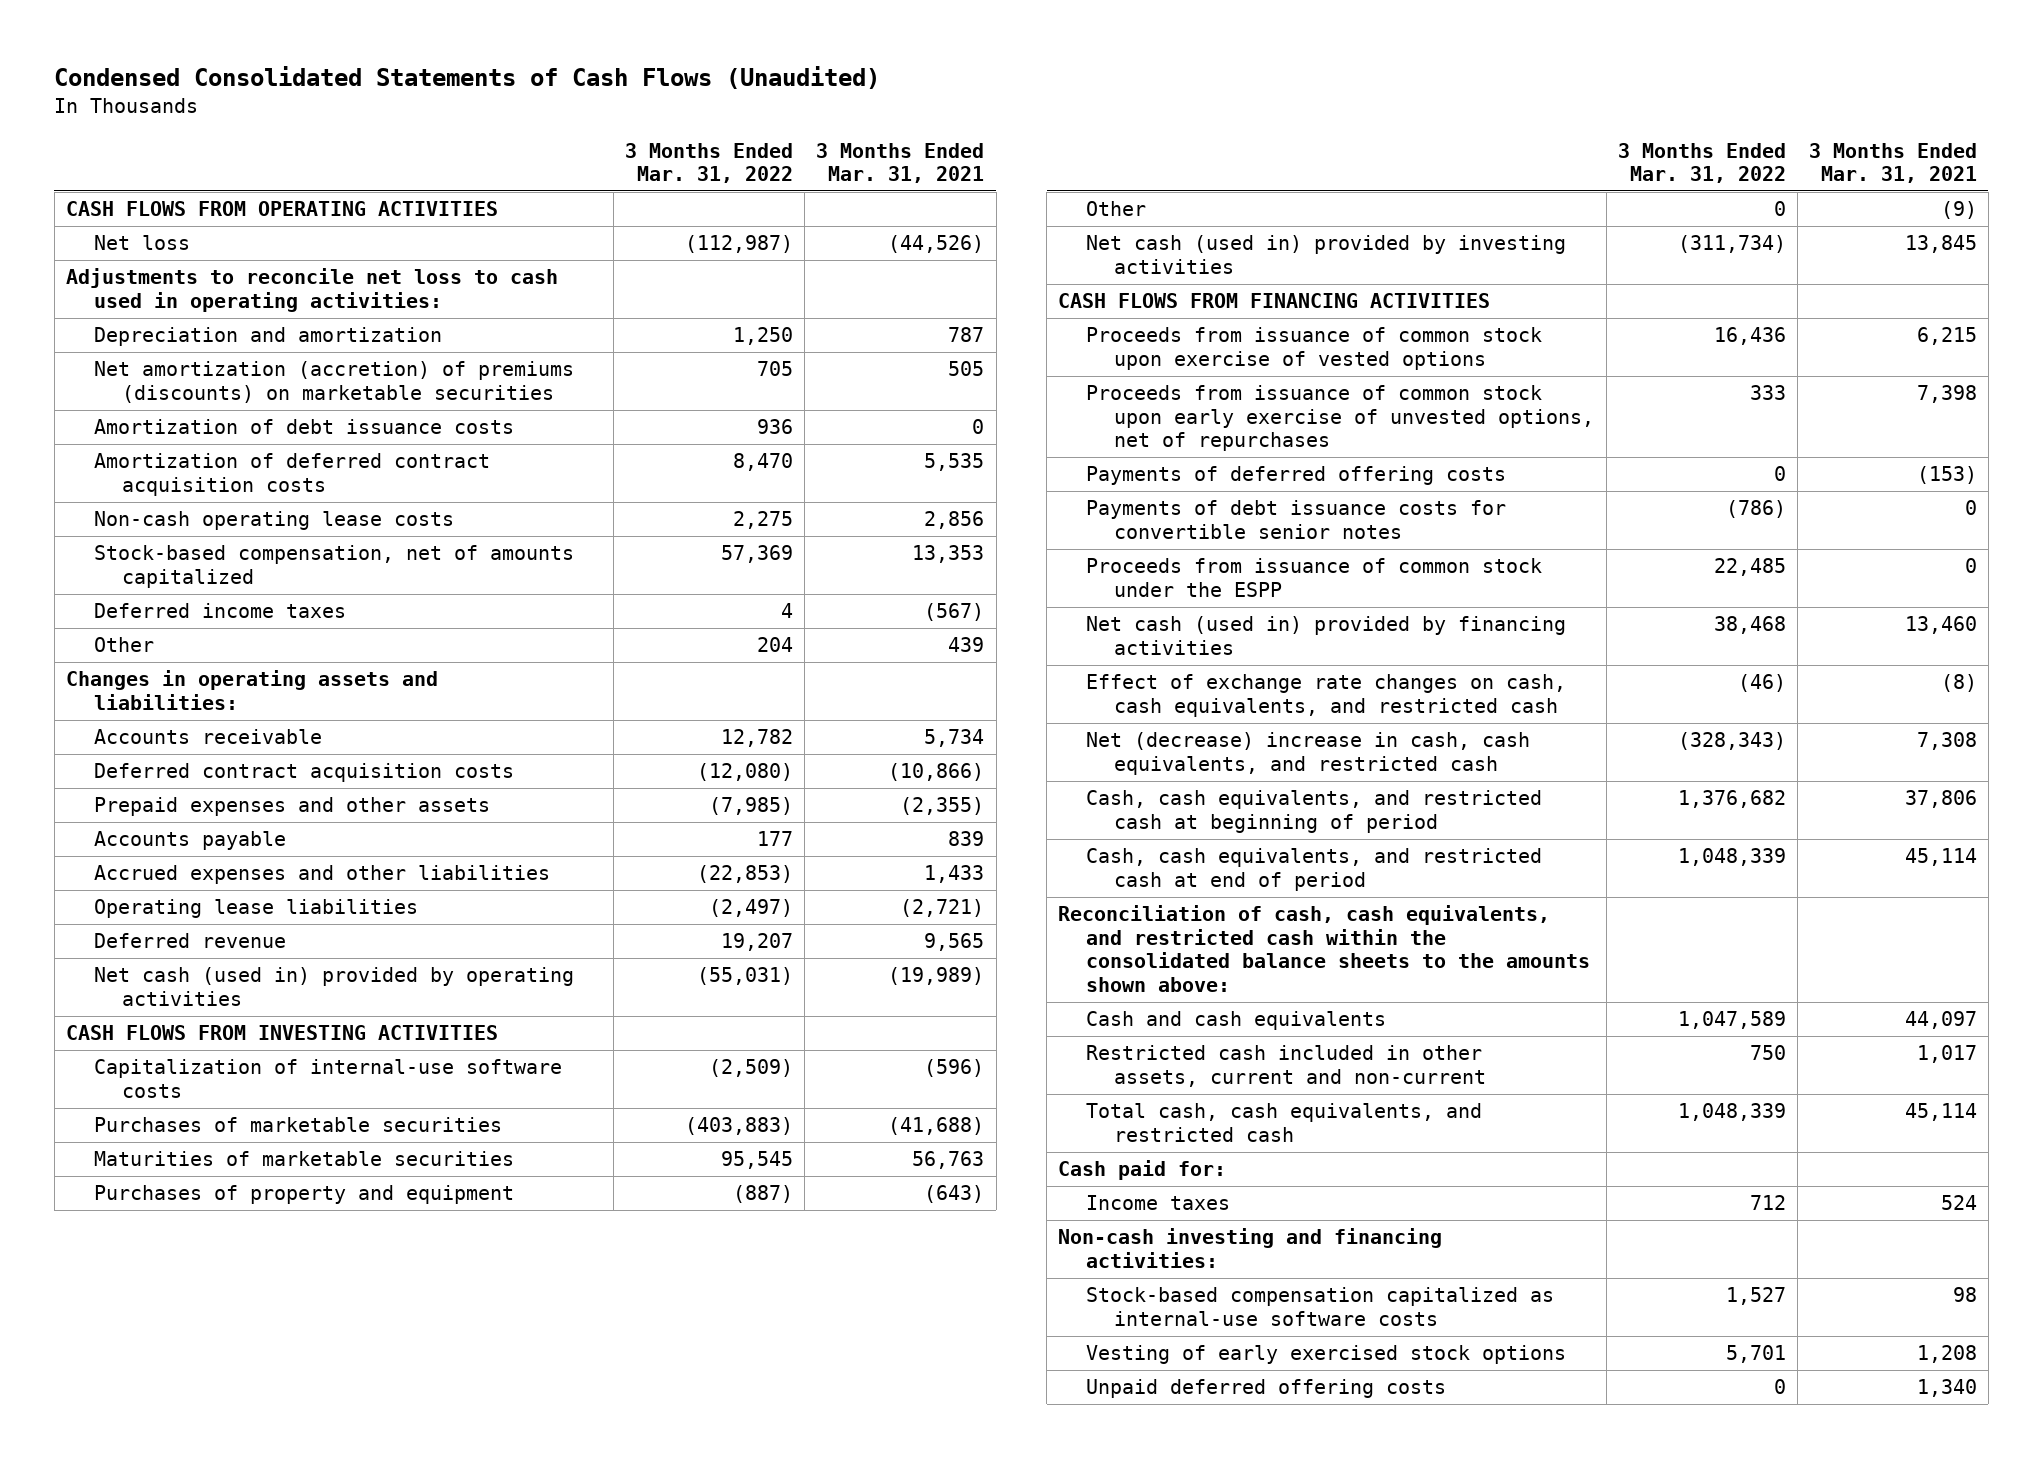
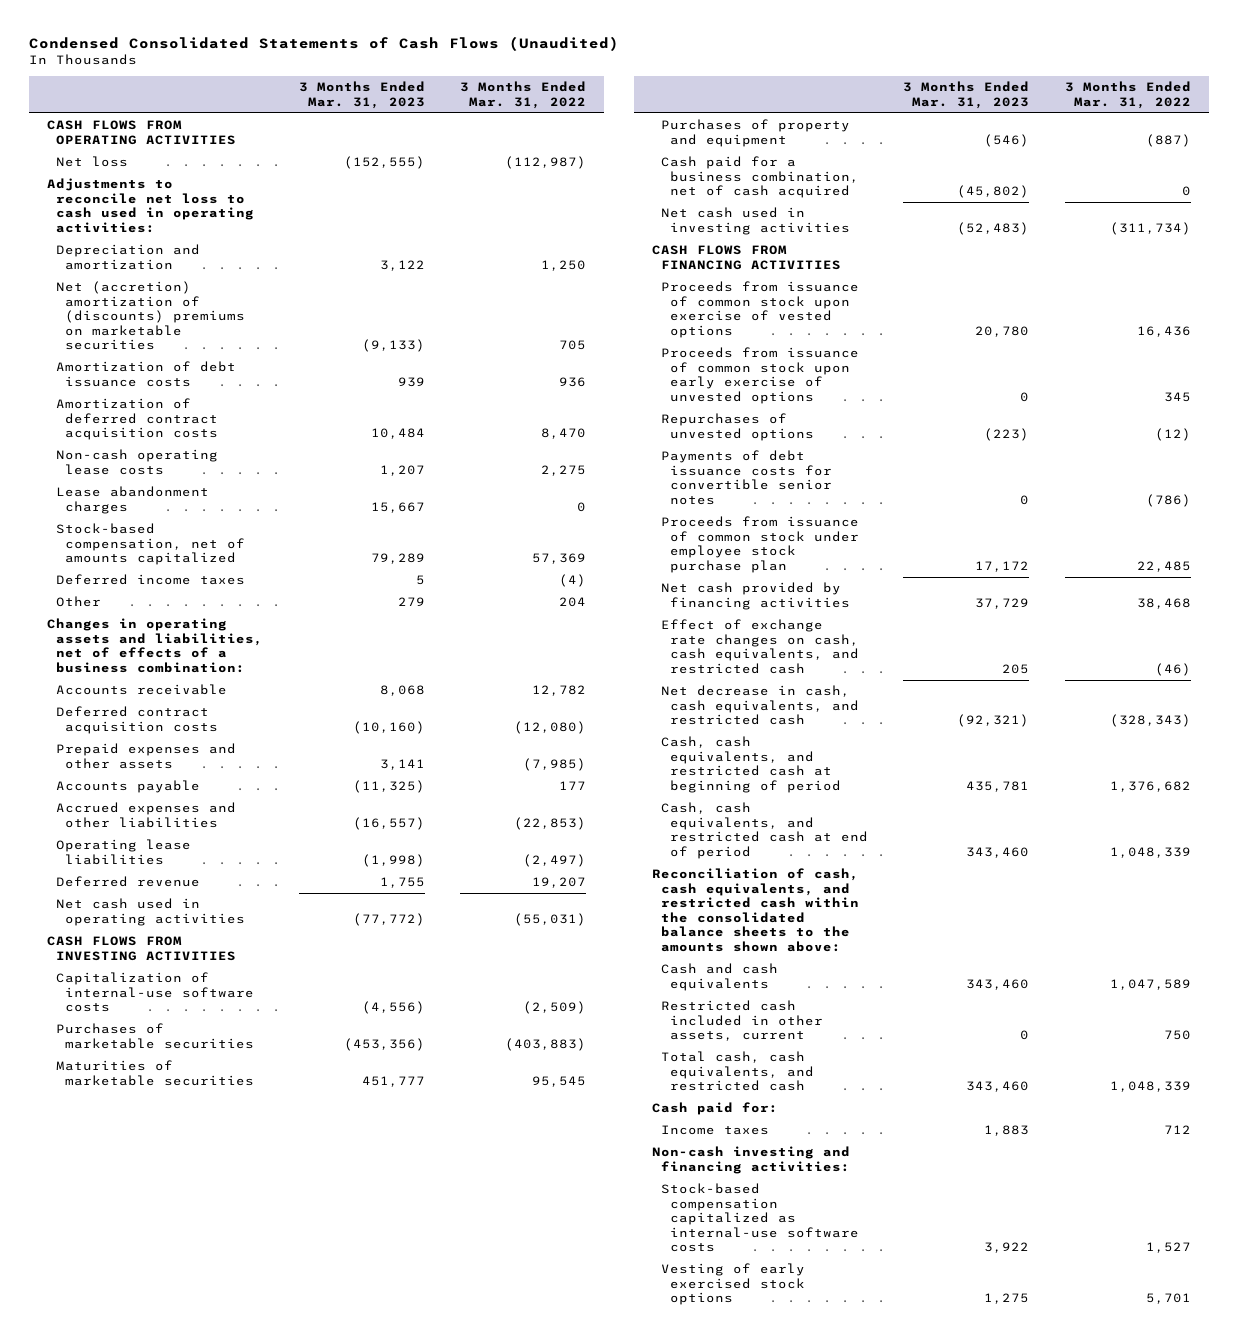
[816,142,985,184] 3 Months Ended Mar. 31, 2021 -> none
none -> [298,81,425,109] 3 Months Ended Mar. 31, 2023
[94,361,575,403] Net amortization (accretion) of premiums (discounts) on marketable securities -> [56,281,245,351] Net (accretion) amortization of (discounts) premiums on marketable securities
none -> [56,486,210,514] Lease abandonment charges
[781,603,794,619] 4 -> [559,574,587,588] (4)
[65,670,438,710] Changes in operating assets and liabilities: -> [47,618,264,673] Changes in operating assets and liabilities, net of effects of a business combination:
[94,967,575,1006] Net cash (used in) provided by operating activities -> [56,898,245,926] Net cash used in operating activities
[1086,201,1147,217] Other -> none
none -> [660,156,859,199] Cash paid for a business combination, net of cash acquired
[1086,235,1567,274] Net cash (used in) provided by investing activities -> [660,207,850,235] Net cash used in investing activities
[1086,466,1507,486] Payments of deferred offering costs -> none
[1086,385,1595,452] Proceeds from issuance of common stock upon early exercise of unvested options, net of repurchases -> [660,347,859,404] Proceeds from issuance of common stock upon early exercise of unvested options
[1749,385,1786,401] 333 -> [1164,391,1192,402] 345
none -> [660,413,814,441] Repurchases of unvested options
[1086,558,1543,597] Proceeds from issuance of common stock under the ESPP -> [660,516,859,573] Proceeds from issuance of common stock under employee stock purchase plan
[1086,616,1567,655] Net cash (used in) provided by financing activities -> [660,582,850,610] Net cash provided by financing activities
[1086,732,1531,775] Net (decrease) increase in cash, cash equivalents, and restricted cash -> [660,685,859,726] Net decrease in cash, cash equivalents, and restricted cash
[1086,1045,1487,1087] Restricted cash included in other assets, current and non-current -> [660,1000,823,1042] Restricted cash included in other assets, current
[1086,1379,1447,1399] Unpaid deferred offering costs -> none

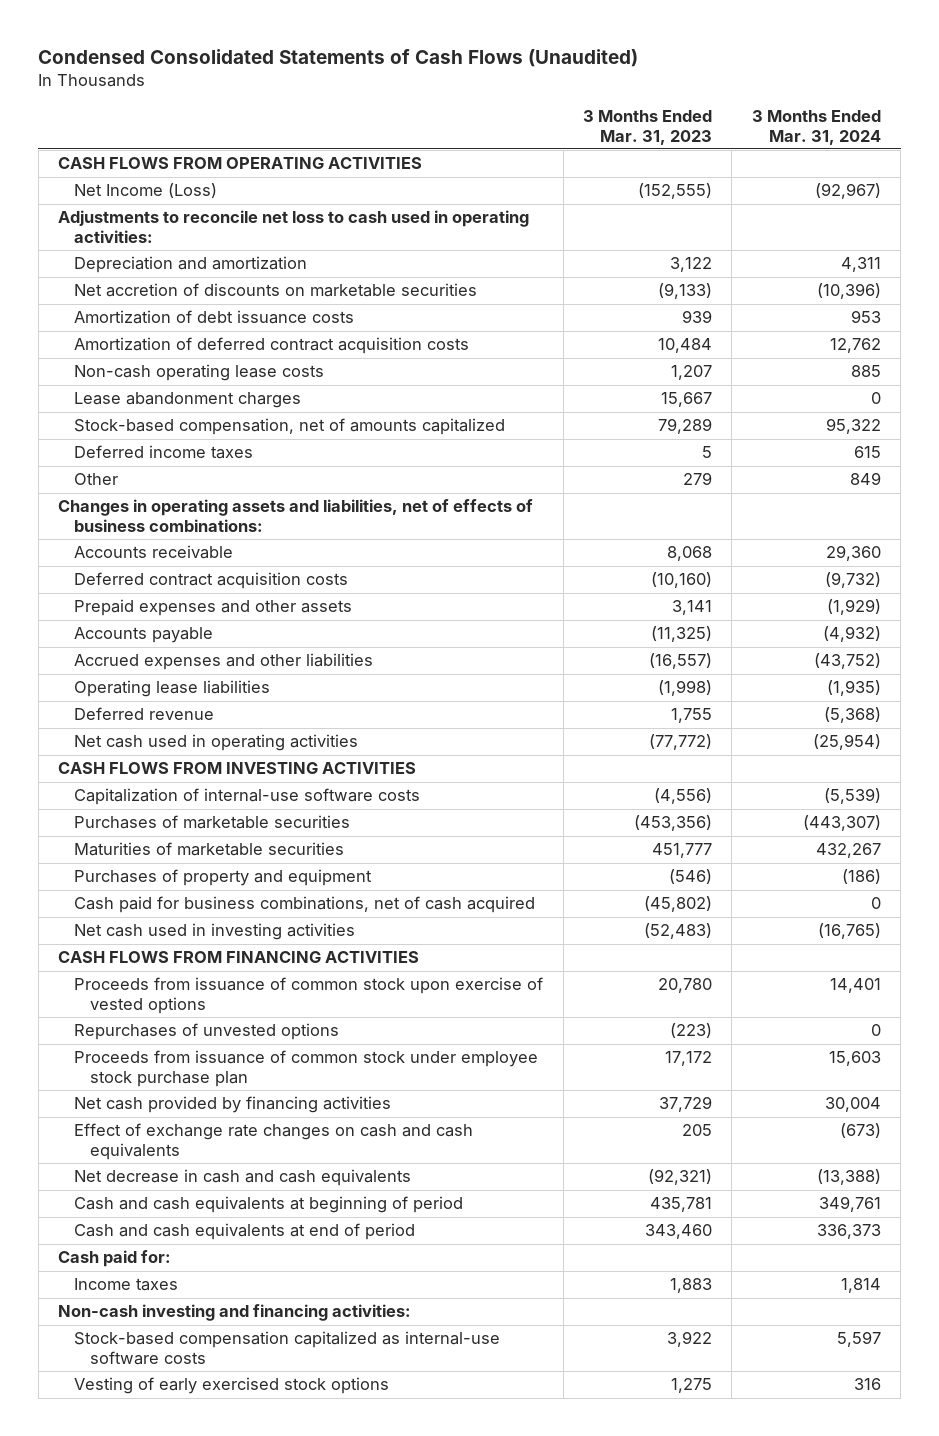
[460,81,587,109] 3 Months Ended Mar. 31, 2022 -> none
none -> [751,109,881,145] 3 Months Ended Mar. 31, 2024
[56,156,129,168] Net loss -> [74,183,218,199] Net Income (Loss)
[56,281,245,351] Net (accretion) amortization of (discounts) premiums on marketable securities -> [74,283,478,298] Net accretion of discounts on marketable securities
[47,618,264,673] Changes in operating assets and liabilities, net of effects of a business combination: -> [58,499,534,532] Changes in operating assets and liabilities, net of effects of business combinations:
[660,156,859,199] Cash paid for a business combination, net of cash acquired -> [74,896,536,914] Cash paid for business combinations, net of cash acquired
[660,347,859,404] Proceeds from issuance of common stock upon early exercise of unvested options -> none
[660,450,832,505] Payments of debt issuance costs for convertible senior notes -> none
[651,868,859,952] Reconciliation of cash, cash equivalents, and restricted cash within the consolidated balance sheets to the amounts shown above: -> none
[660,963,778,991] Cash and cash equivalents -> none
[660,1000,823,1042] Restricted cash included in other assets, current -> none
[660,1051,814,1092] Total cash, cash equivalents, and restricted cash -> none
[660,619,859,674] Effect of exchange rate changes on cash, cash equivalents, and restricted cash -> [74,1123,474,1160] Effect of exchange rate changes on cash and cash equivalents
[660,685,859,726] Net decrease in cash, cash equivalents, and restricted cash -> [74,1169,412,1187] Net decrease in cash and cash equivalents
[660,736,841,793] Cash, cash equivalents, and restricted cash at beginning of period -> [74,1196,464,1214] Cash and cash equivalents at beginning of period
[660,802,868,859] Cash, cash equivalents, and restricted cash at end of period -> [74,1223,416,1241] Cash and cash equivalents at end of period

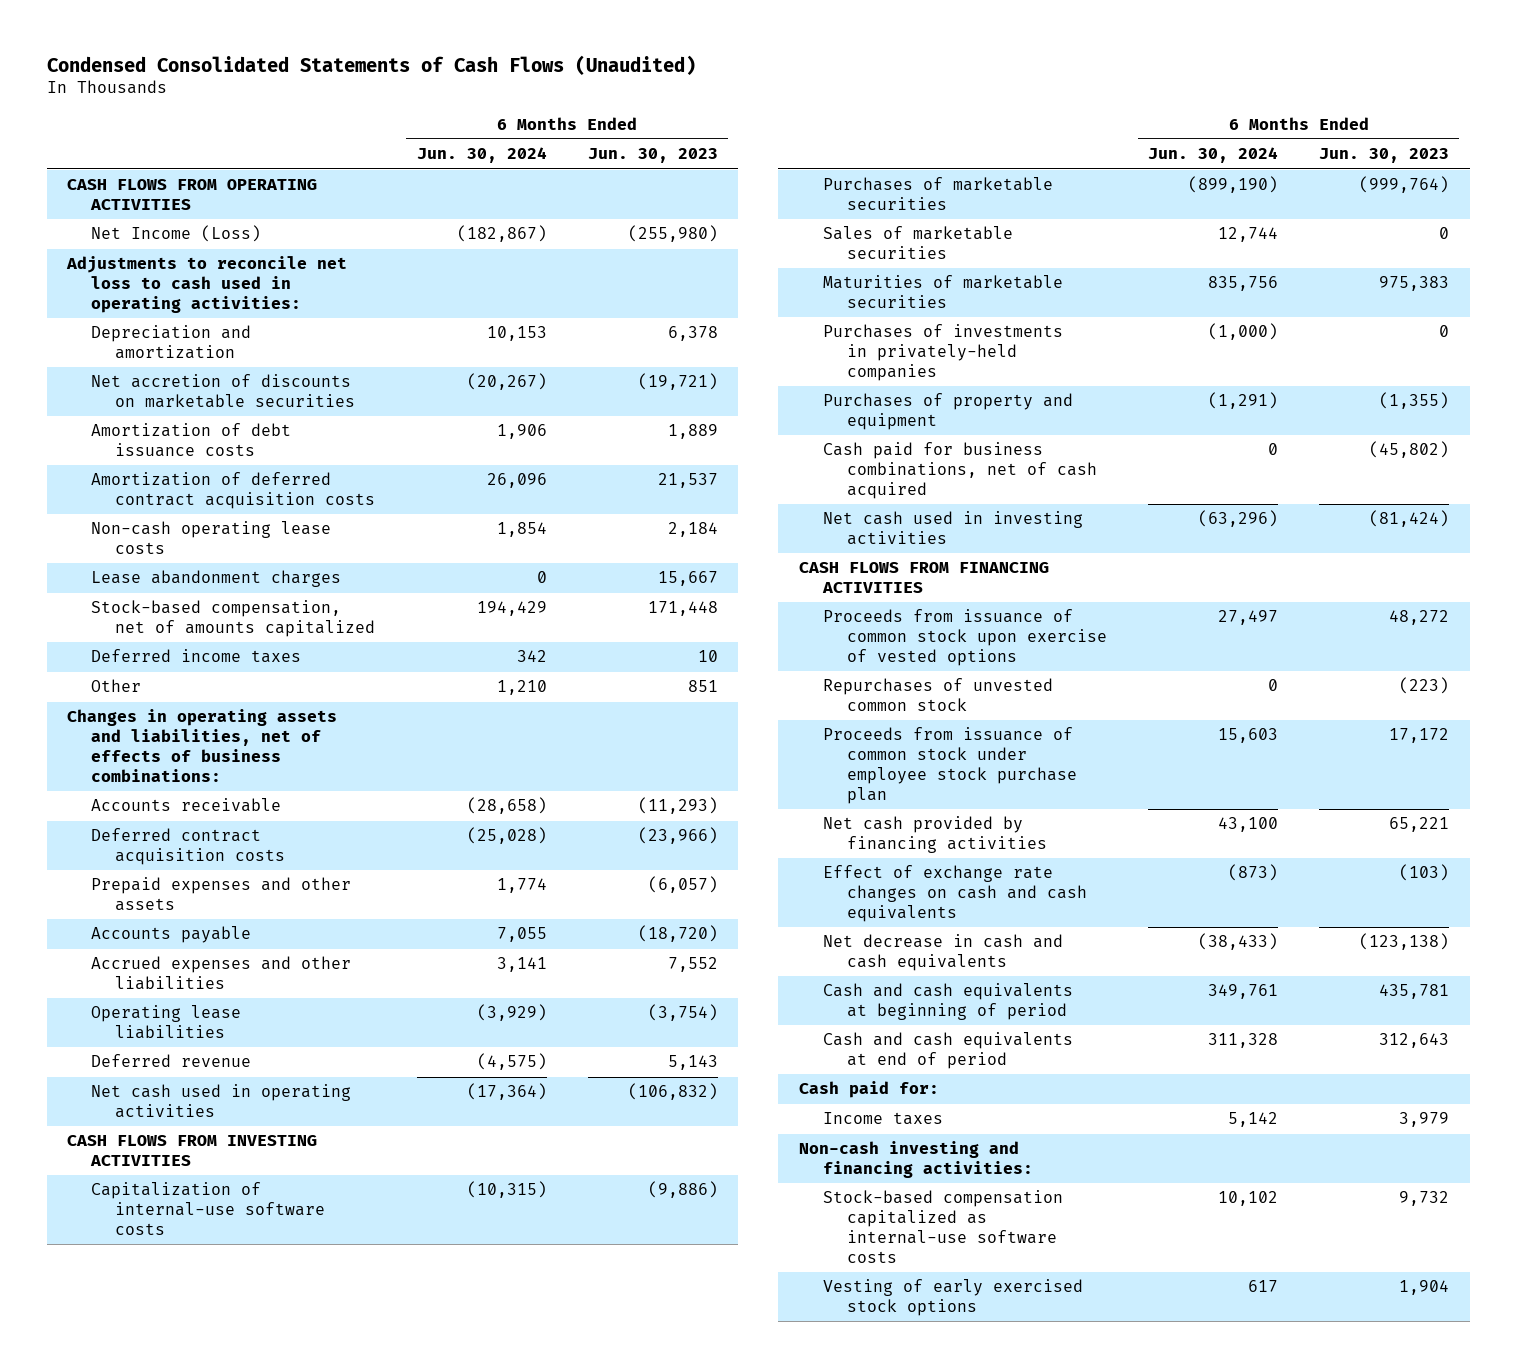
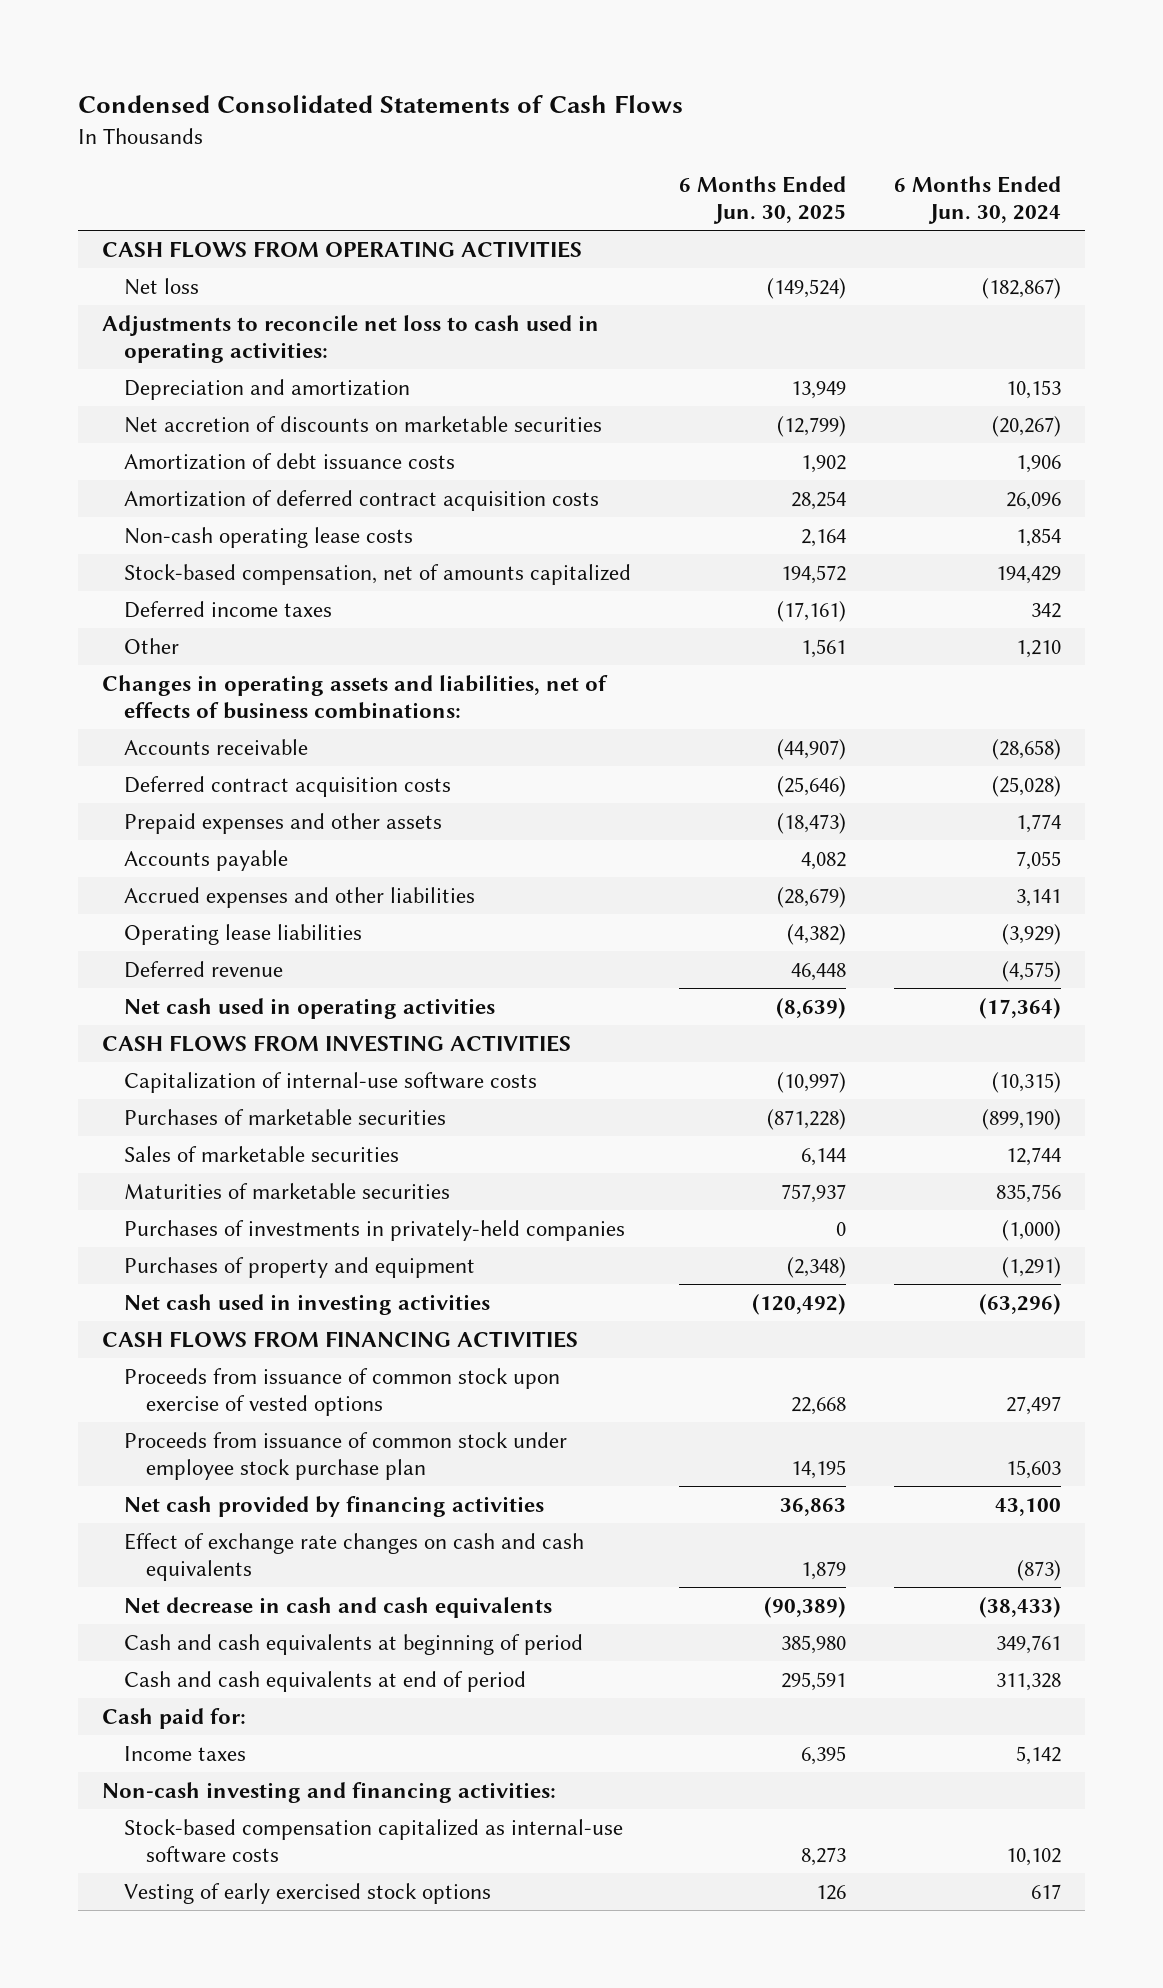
[46,54,696,75] Condensed Consolidated Statements of Cash Flows (Unaudited) -> [78,95,684,114] Condensed Consolidated Statements of Cash Flows
[587,148,718,164] Jun. 30, 2023 -> none
none -> [679,176,847,225] 6 Months Ended Jun. 30, 2025
[91,225,262,243] Net Income (Loss) -> [124,277,200,295] Net loss
[91,570,342,588] Lease abandonment charges -> none
[822,442,1097,499] Cash paid for business combinations, net of cash acquired -> none
[822,678,1053,712] Repurchases of unvested common stock -> none

